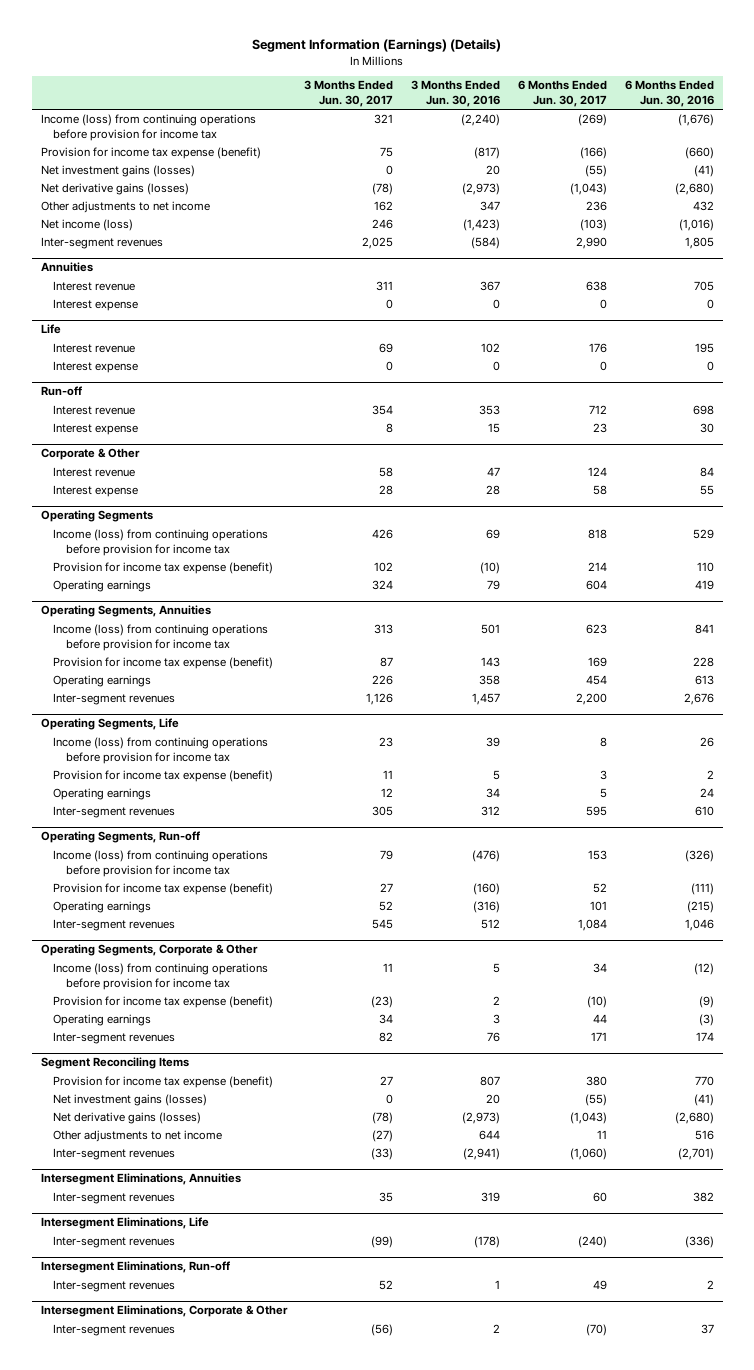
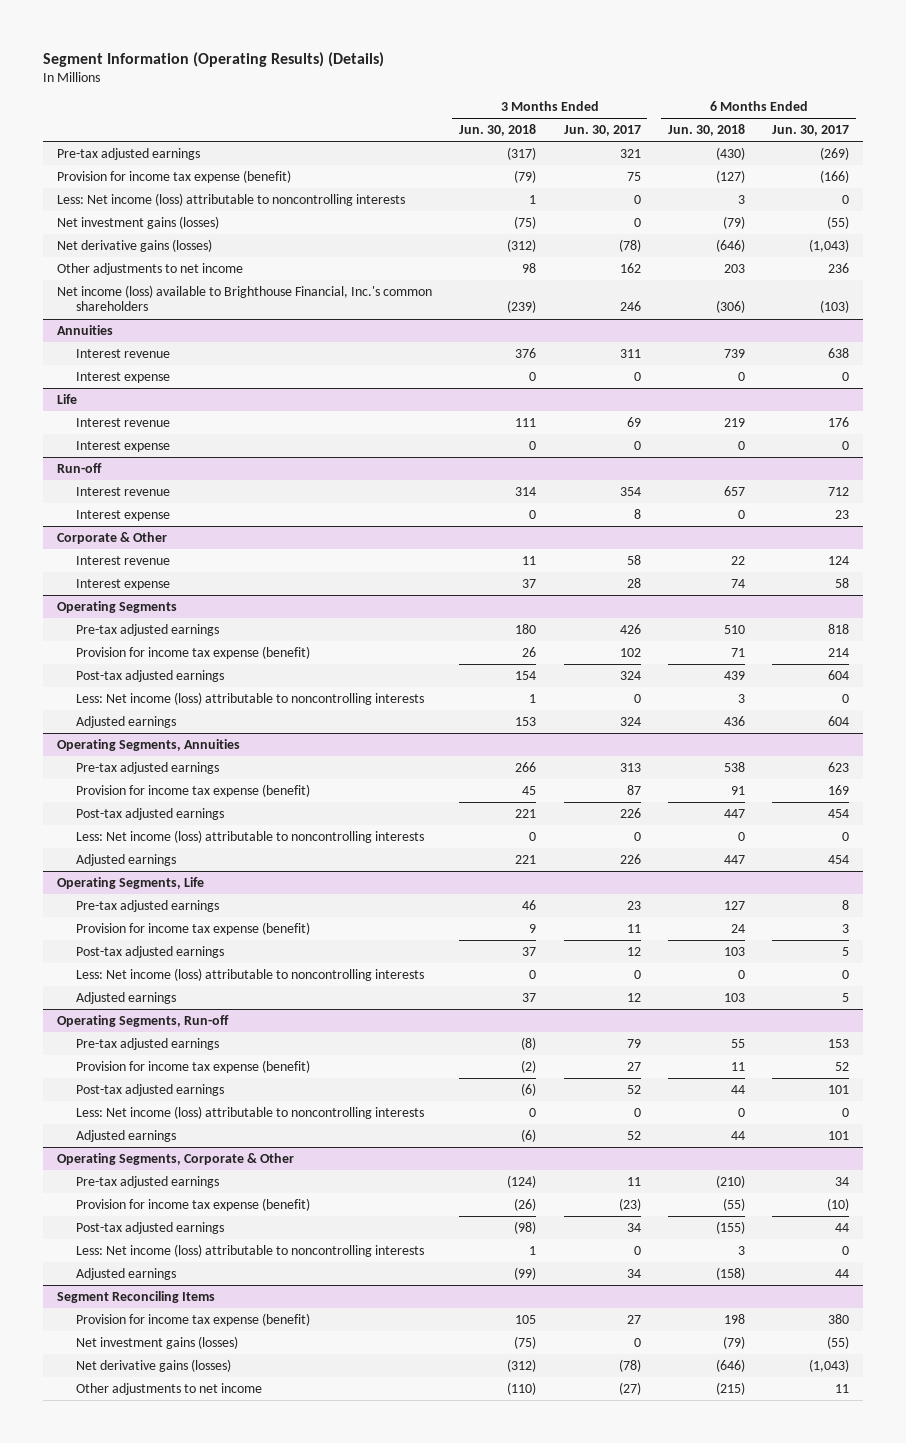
[252,39,502,53] Segment Information (Earnings) (Details) -> [43,51,385,67] Segment Information (Operating Results) (Details)
[411,80,501,107] 3 Months Ended Jun. 30, 2016 -> none
[624,80,714,107] 6 Months Ended Jun. 30, 2016 -> none
none -> [459,123,537,136] Jun. 30, 2018
none -> [668,123,746,136] Jun. 30, 2018
[40,114,256,141] Income (loss) from continuing operations before provision for income tax -> [56,147,200,160] Pre-tax adjusted earnings
none -> [56,192,405,206] Less: Net income (loss) attributable to noncontrolling interests
[40,237,163,250] Inter-segment revenues -> none
[40,219,133,232] Net income (loss) -> [56,284,432,312] Net income (loss) available to Brighthouse Financial, Inc.'s common shareholders
[53,529,269,556] Income (loss) from continuing operations before provision for income tax -> [76,623,220,636] Pre-tax adjusted earnings
none -> [76,669,225,682] Post-tax adjusted earnings
none -> [76,691,425,705] Less: Net income (loss) attributable to noncontrolling interests
[53,580,152,593] Operating earnings -> [76,715,177,728] Adjusted earnings
[53,624,269,651] Income (loss) from continuing operations before provision for income tax -> [76,761,220,774] Pre-tax adjusted earnings
[53,693,176,706] Inter-segment revenues -> none
none -> [76,807,225,820] Post-tax adjusted earnings
none -> [76,829,425,843] Less: Net income (loss) attributable to noncontrolling interests
[53,675,152,688] Operating earnings -> [76,853,177,866] Adjusted earnings
[53,737,269,764] Income (loss) from continuing operations before provision for income tax -> [76,899,220,912] Pre-tax adjusted earnings
[53,806,176,819] Inter-segment revenues -> none
none -> [76,945,225,958] Post-tax adjusted earnings
none -> [76,967,425,981] Less: Net income (loss) attributable to noncontrolling interests
[53,788,152,801] Operating earnings -> [76,991,177,1004] Adjusted earnings
[53,850,269,877] Income (loss) from continuing operations before provision for income tax -> [76,1037,220,1050] Pre-tax adjusted earnings
[53,919,176,932] Inter-segment revenues -> none
none -> [76,1083,225,1096] Post-tax adjusted earnings
none -> [76,1105,425,1119] Less: Net income (loss) attributable to noncontrolling interests
[53,901,152,914] Operating earnings -> [76,1129,177,1142] Adjusted earnings
[53,963,269,990] Income (loss) from continuing operations before provision for income tax -> [76,1175,220,1188] Pre-tax adjusted earnings
[53,1032,176,1045] Inter-segment revenues -> none
none -> [76,1221,225,1234] Post-tax adjusted earnings
none -> [76,1243,425,1257] Less: Net income (loss) attributable to noncontrolling interests
[53,1014,152,1027] Operating earnings -> [76,1267,177,1280] Adjusted earnings
[53,1148,176,1161] Inter-segment revenues -> none
[40,1173,241,1186] Intersegment Eliminations, Annuities -> none
[53,1192,176,1205] Inter-segment revenues -> none
[40,1217,209,1230] Intersegment Eliminations, Life -> none
[53,1236,176,1249] Inter-segment revenues -> none
[40,1261,230,1274] Intersegment Eliminations, Run-off -> none
[53,1280,176,1293] Inter-segment revenues -> none
[40,1305,288,1318] Intersegment Eliminations, Corporate & Other -> none
[53,1324,176,1337] Inter-segment revenues -> none

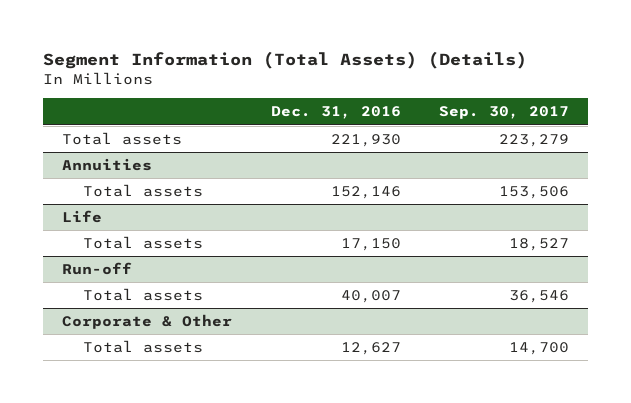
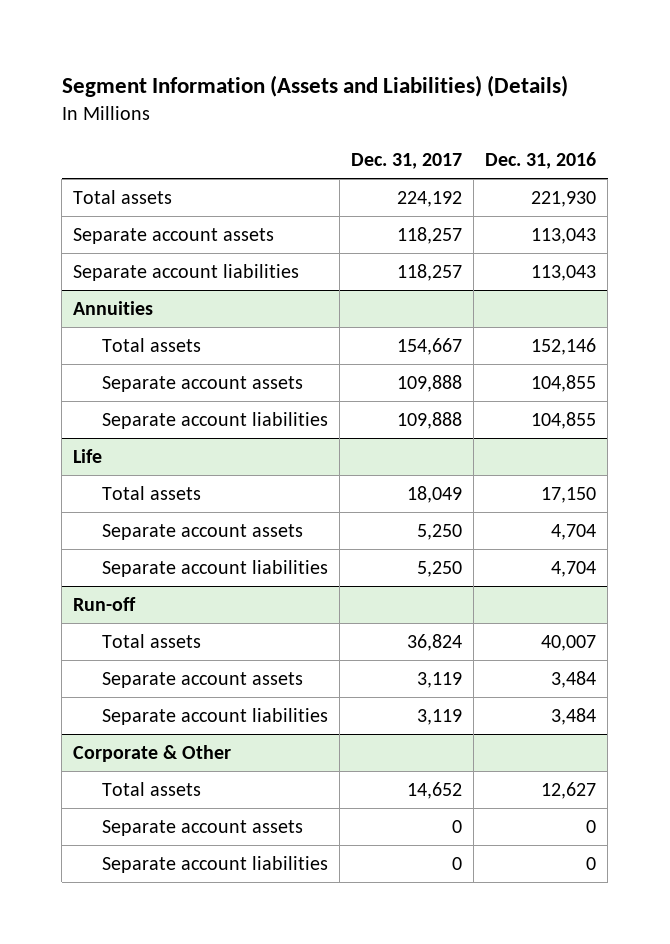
[43,51,528,70] Segment Information (Total Assets) (Details) -> [61,75,568,98] Segment Information (Assets and Liabilities) (Details)
[438,106,569,120] Sep. 30, 2017 -> none
none -> [351,152,463,169] Dec. 31, 2017
none -> [73,228,275,245] Separate account assets
none -> [73,264,300,282] Separate account liabilities
none -> [102,376,304,393] Separate account assets
none -> [102,412,329,430] Separate account liabilities
none -> [102,524,304,541] Separate account assets
none -> [102,560,329,578] Separate account liabilities
none -> [102,672,304,689] Separate account assets
none -> [102,708,329,726] Separate account liabilities
none -> [102,820,304,837] Separate account assets
none -> [102,856,329,874] Separate account liabilities

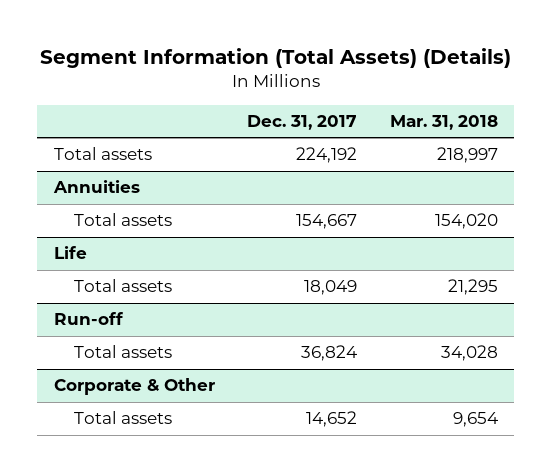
[61,75,568,98] Segment Information (Assets and Liabilities) (Details) -> [39,48,511,69] Segment Information (Total Assets) (Details)
[485,151,597,169] Dec. 31, 2016 -> none
none -> [389,114,498,130] Mar. 31, 2018
[73,228,275,245] Separate account assets -> none
[73,264,300,282] Separate account liabilities -> none
[102,376,304,393] Separate account assets -> none
[102,412,329,430] Separate account liabilities -> none
[102,524,304,541] Separate account assets -> none
[102,560,329,578] Separate account liabilities -> none
[102,672,304,689] Separate account assets -> none
[102,708,329,726] Separate account liabilities -> none
[102,820,304,837] Separate account assets -> none
[102,856,329,874] Separate account liabilities -> none

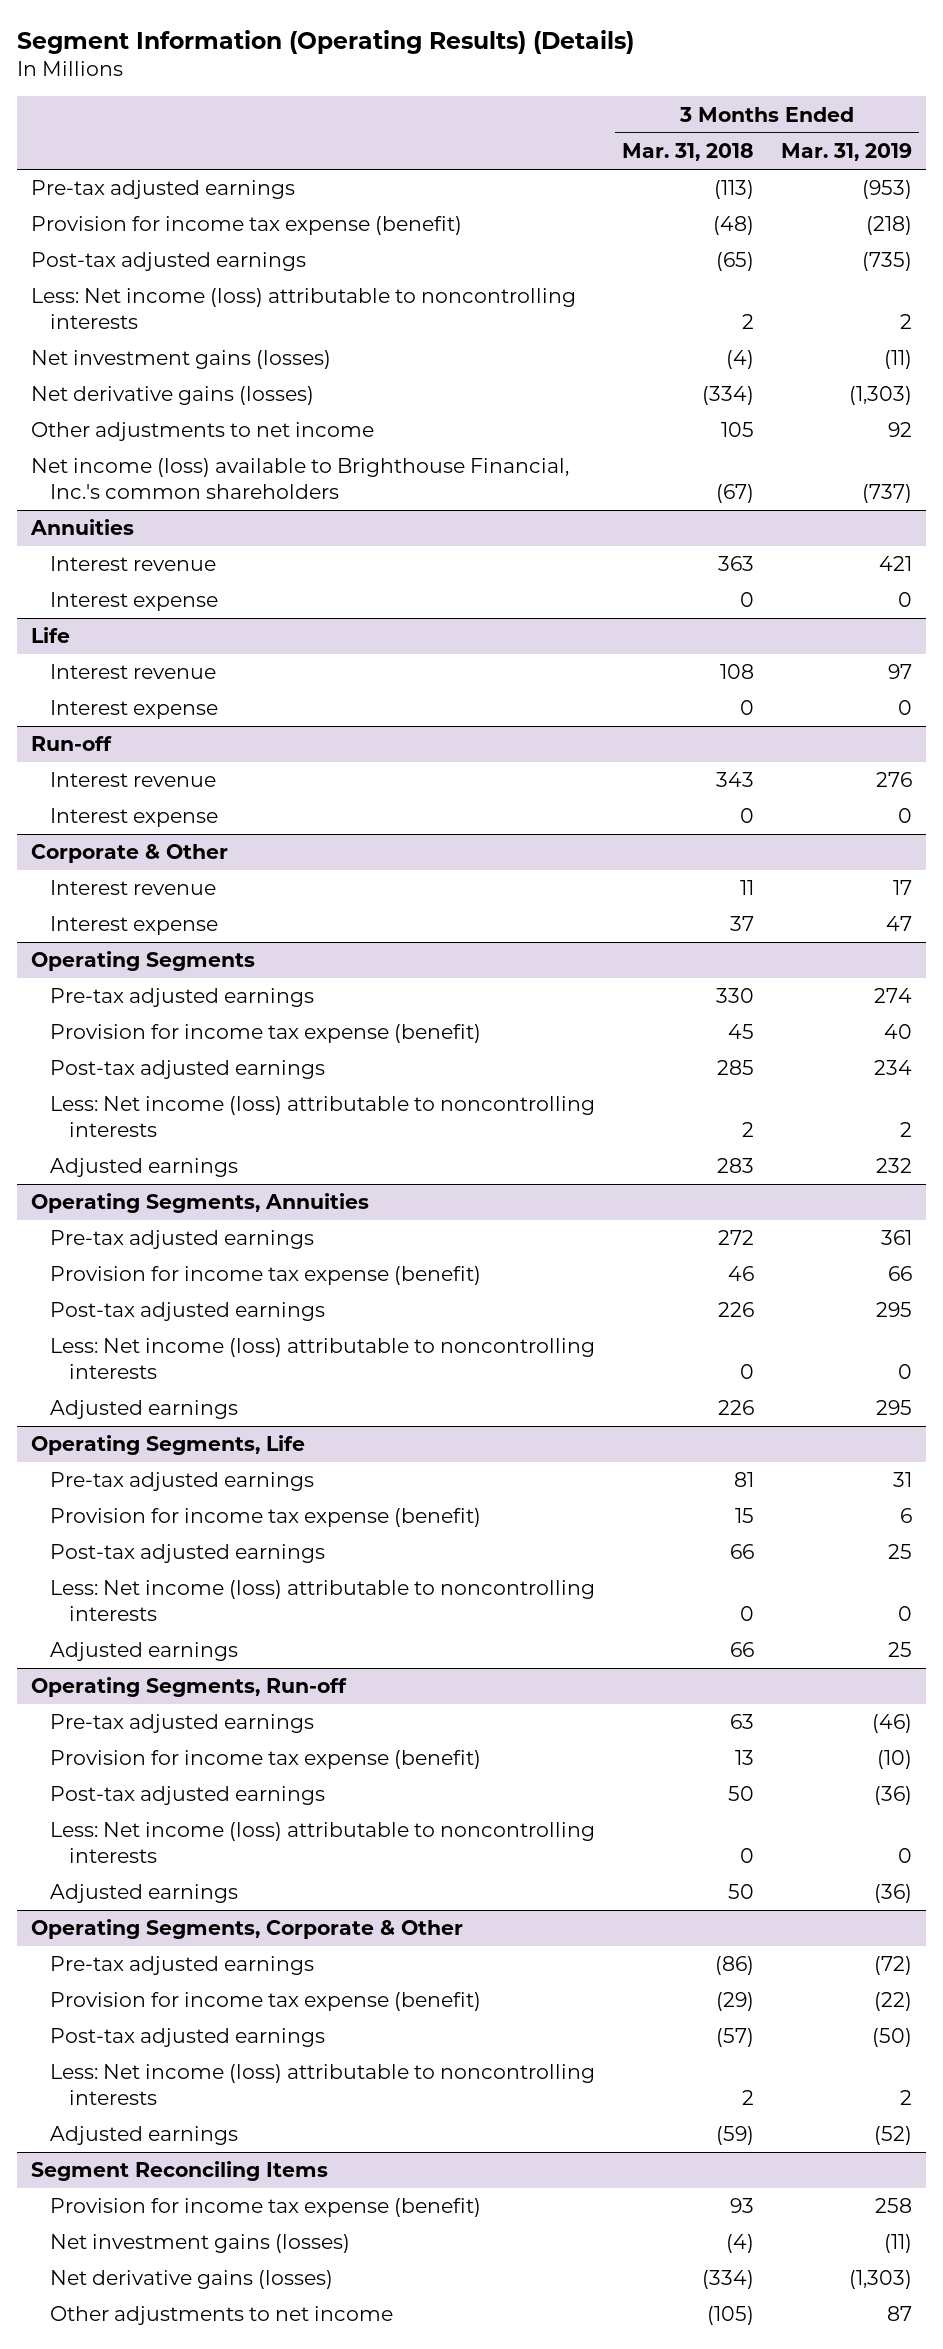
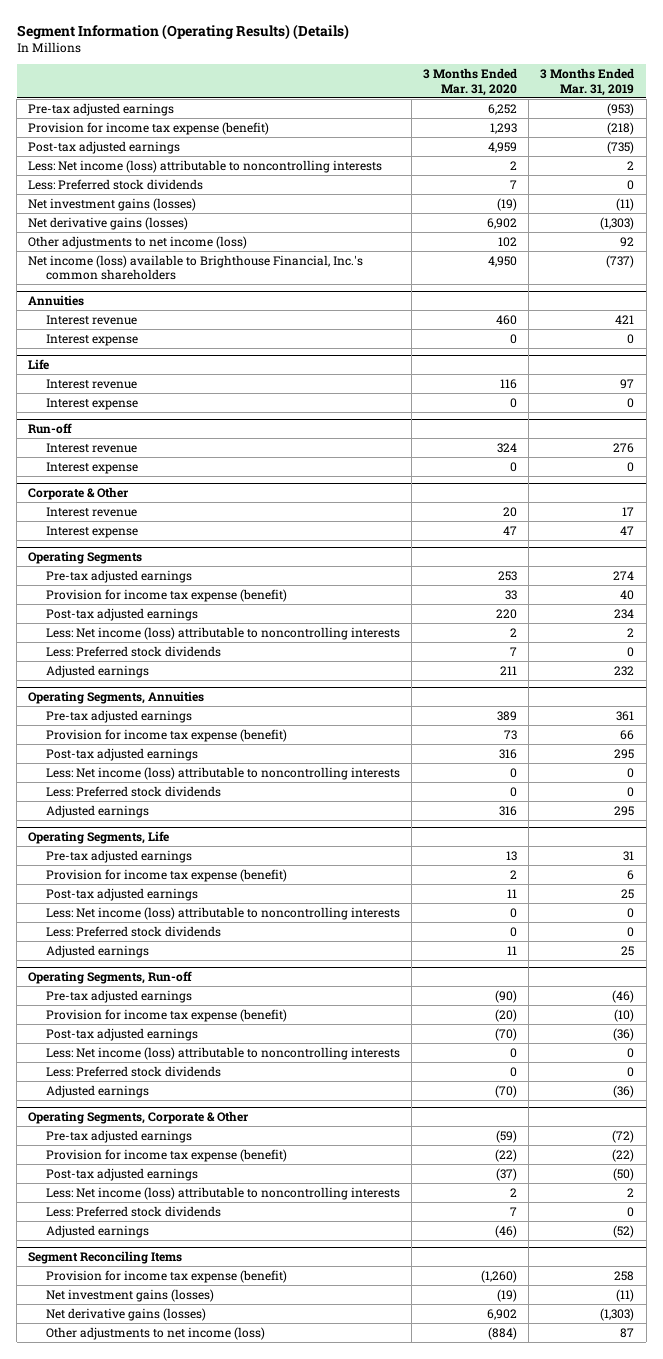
[621,143,754,162] Mar. 31, 2018 -> none
none -> [423,68,518,96] 3 Months Ended Mar. 31, 2020
none -> [28,178,204,190] Less: Preferred stock dividends
[30,422,374,442] Other adjustments to net income -> [28,235,248,249] Other adjustments to net income (loss)
none -> [46,645,222,657] Less: Preferred stock dividends
none -> [46,785,222,797] Less: Preferred stock dividends
none -> [46,925,222,937] Less: Preferred stock dividends
none -> [46,1065,222,1077] Less: Preferred stock dividends
none -> [46,1205,222,1217] Less: Preferred stock dividends
[49,2306,393,2326] Other adjustments to net income -> [46,1326,266,1340] Other adjustments to net income (loss)

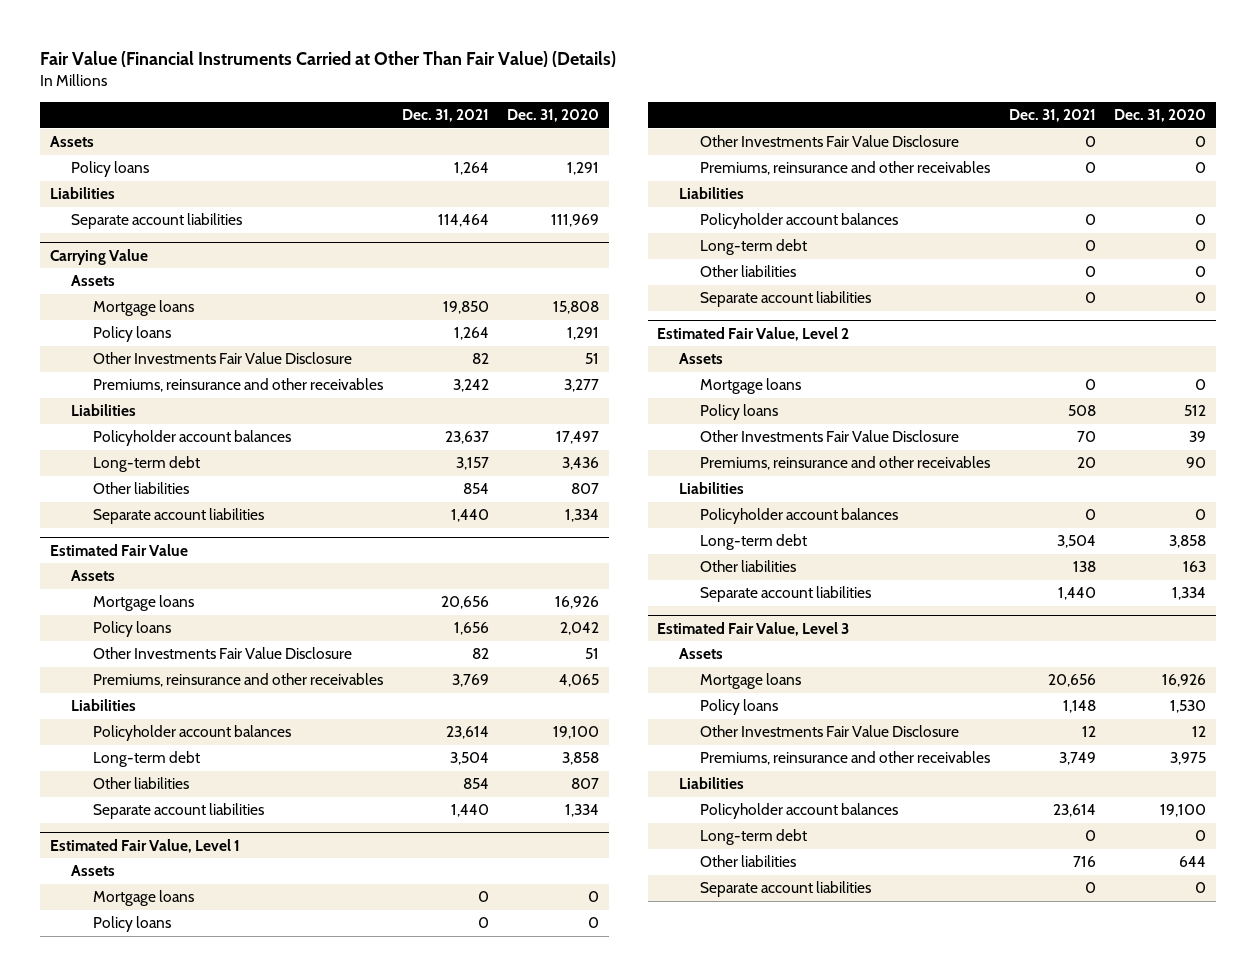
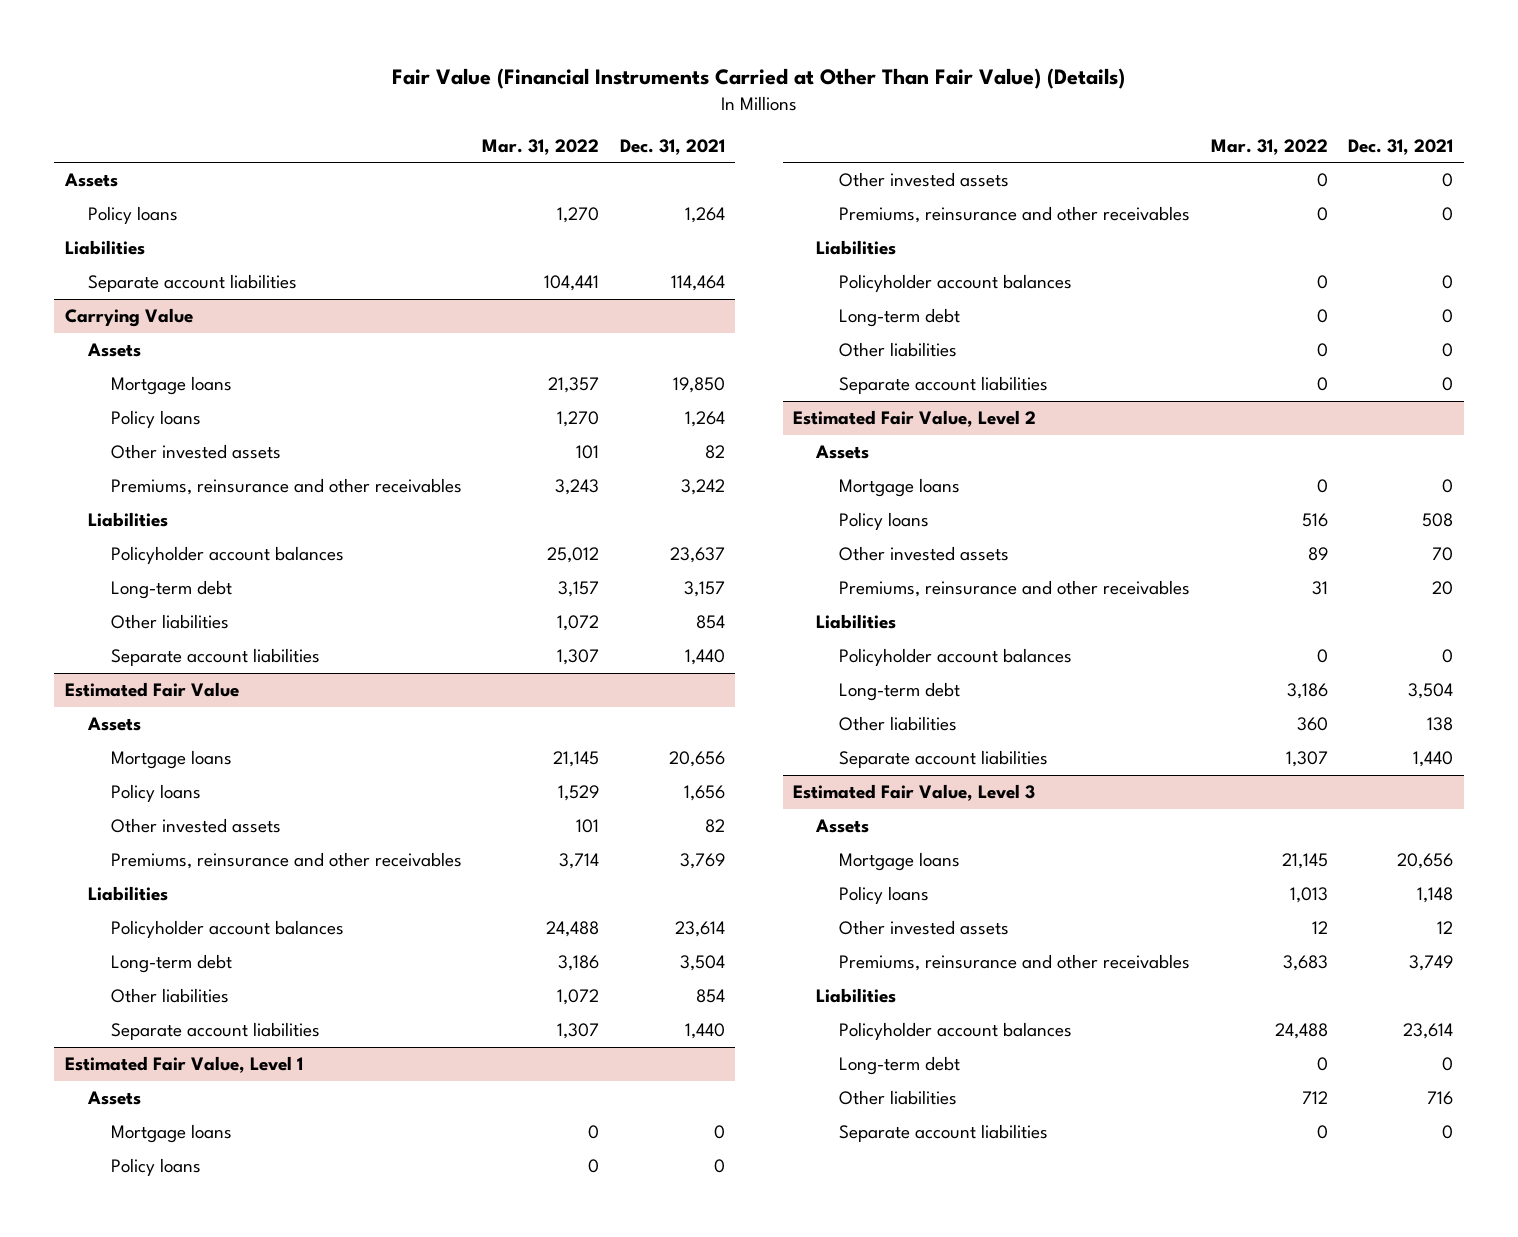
[507,109,600,123] Dec. 31, 2020 -> none
none -> [482,138,600,155] Mar. 31, 2022
[92,352,352,365] Other Investments Fair Value Disclosure -> [110,444,281,460] Other invested assets
[92,647,352,660] Other Investments Fair Value Disclosure -> [110,818,281,834] Other invested assets
[700,135,960,148] Other Investments Fair Value Disclosure -> [839,172,1010,188] Other invested assets
[700,430,960,443] Other Investments Fair Value Disclosure -> [839,546,1010,562] Other invested assets
[700,725,960,738] Other Investments Fair Value Disclosure -> [839,920,1010,936] Other invested assets

